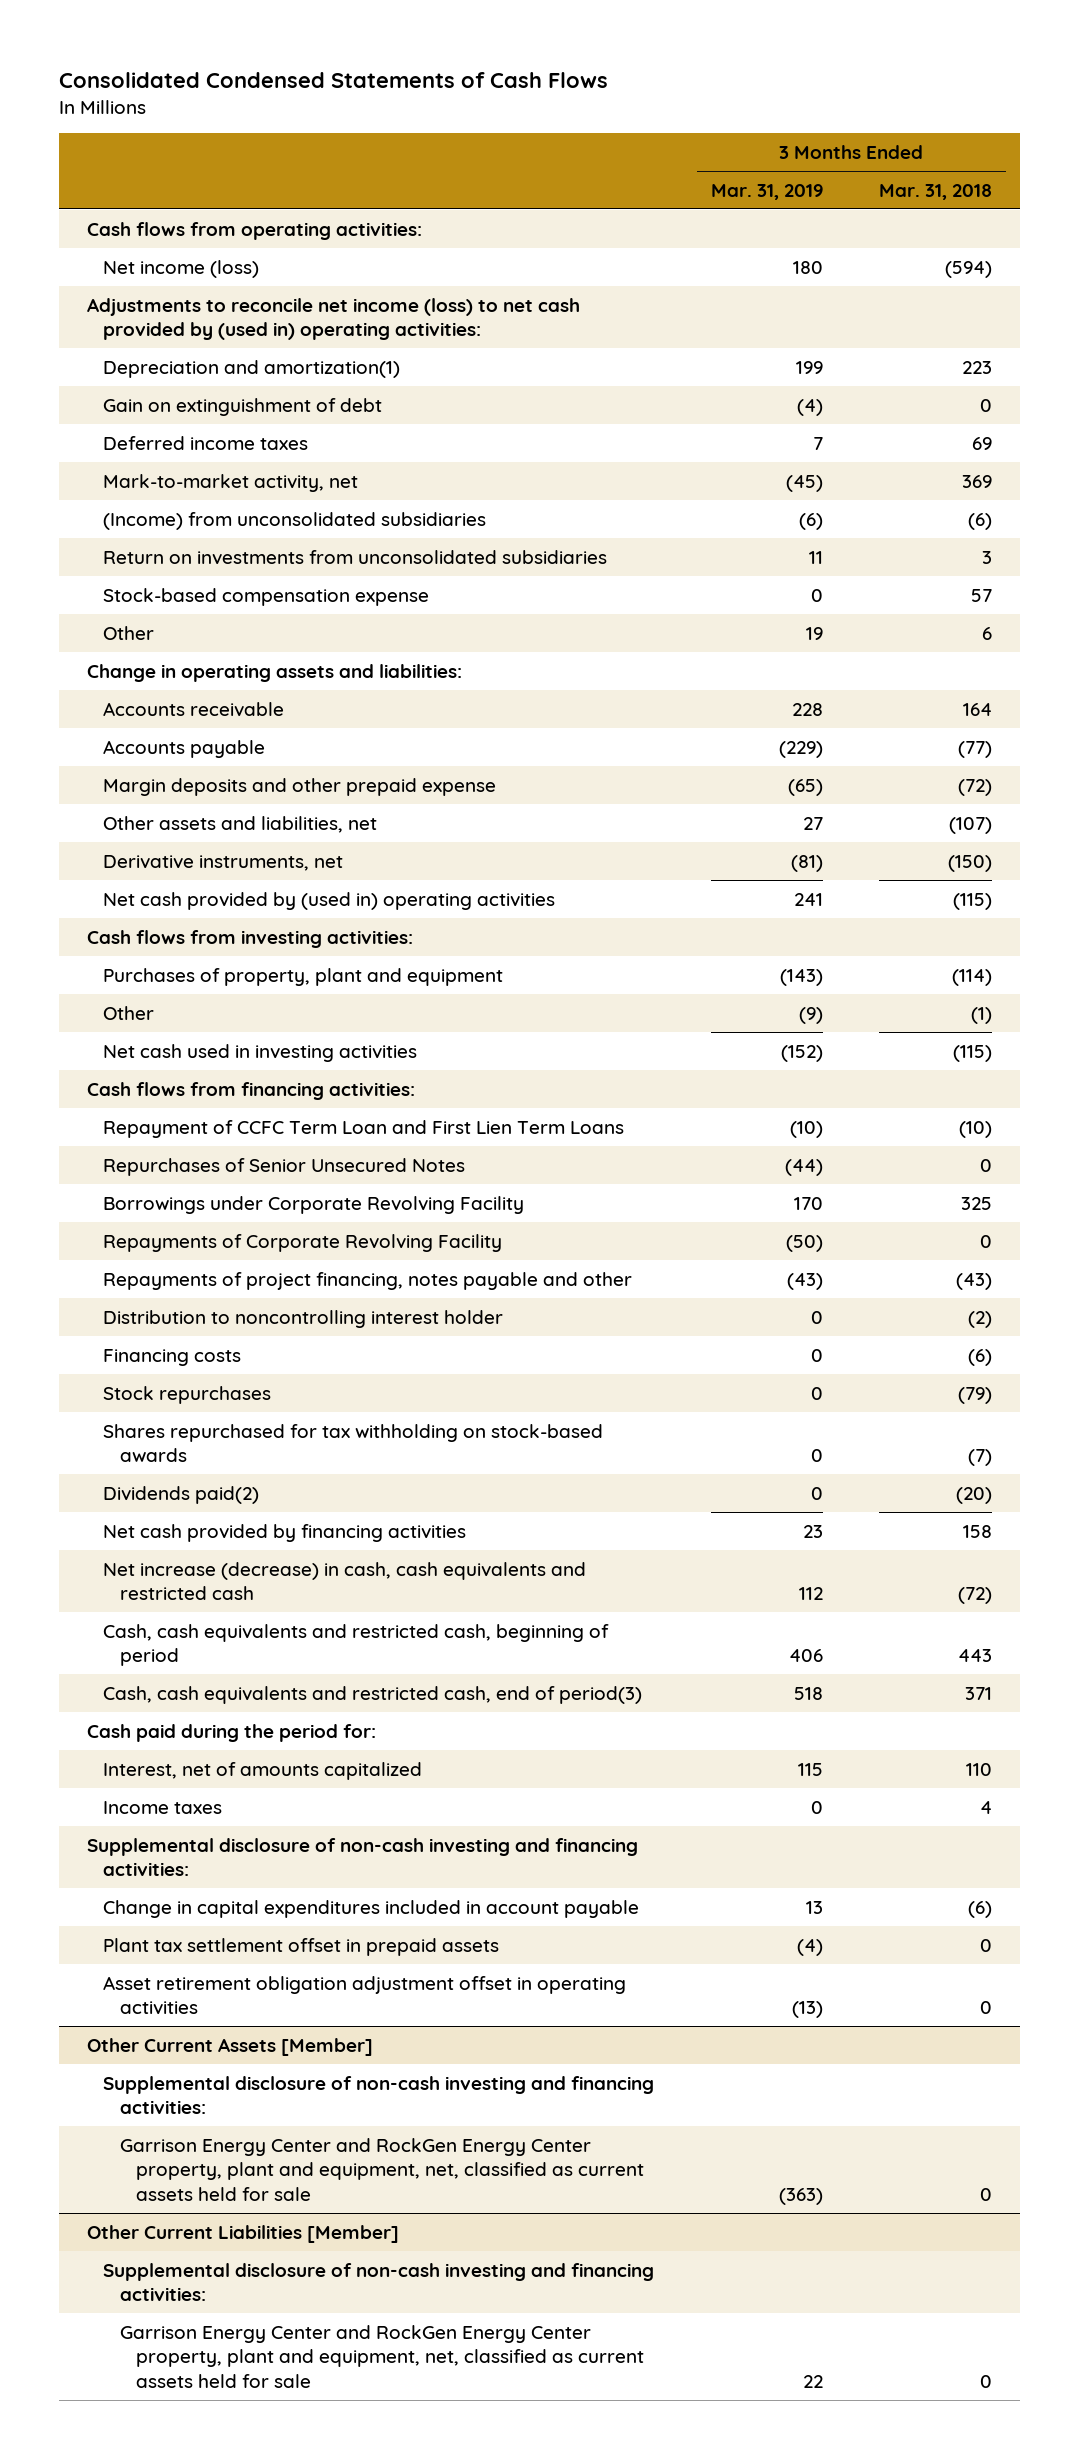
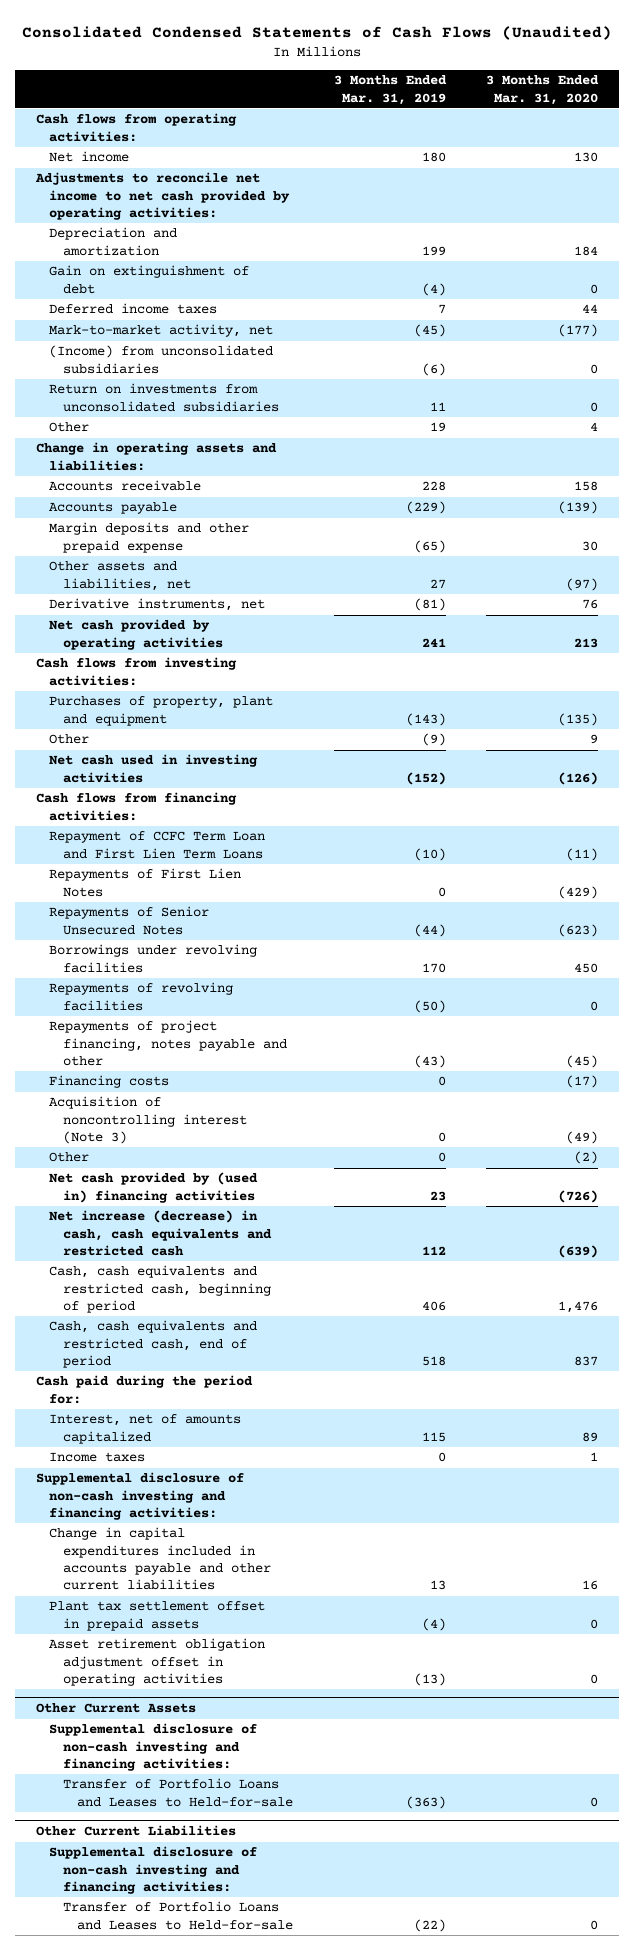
[58,72,608,89] Consolidated Condensed Statements of Cash Flows -> [21,25,612,40] Consolidated Condensed Statements of Cash Flows (Unaudited)
[878,183,992,200] Mar. 31, 2018 -> none
none -> [486,75,600,105] 3 Months Ended Mar. 31, 2020
[103,259,260,278] Net income (loss) -> [49,151,130,163] Net income
[86,297,580,341] Adjustments to reconcile net income (loss) to net cash provided by (used in) operating activities: -> [34,172,291,221] Adjustments to reconcile net income to net cash provided by operating activities:
[103,359,401,378] Depreciation and amortization(1) -> [49,227,178,256] Depreciation and amortization
[103,587,430,606] Stock-based compensation expense -> none
[103,891,556,910] Net cash provided by (used in) operating activities -> [49,619,224,650] Net cash provided by operating activities
none -> [49,868,242,897] Repayments of First Lien Notes
[103,1157,466,1176] Repurchases of Senior Unsecured Notes -> [49,906,210,935] Repayments of Senior Unsecured Notes
[103,1195,525,1214] Borrowings under Corporate Revolving Facility -> [49,944,258,973] Borrowings under revolving facilities
[103,1233,503,1252] Repayments of Corporate Revolving Facility -> [49,982,234,1011] Repayments of revolving facilities
[103,1309,504,1328] Distribution to noncontrolling interest holder -> none
[103,1385,272,1404] Stock repurchases -> none
[103,1423,604,1463] Shares repurchased for tax withholding on stock-based awards -> none
[103,1485,260,1504] Dividends paid(2) -> none
none -> [49,1096,248,1145] Acquisition of noncontrolling interest (Note 3)
none -> [49,1152,90,1163] Other
[103,1523,467,1542] Net cash provided by financing activities -> [49,1172,259,1203] Net cash provided by (used in) financing activities
[103,1685,643,1704] Cash, cash equivalents and restricted cash, end of period(3) -> [49,1320,258,1369] Cash, cash equivalents and restricted cash, end of period
[103,1899,640,1918] Change in capital expenditures included in account payable -> [49,1527,272,1591] Change in capital expenditures included in accounts payable and other current liabilities
[86,2037,373,2056] Other Current Assets [Member] -> [35,1703,196,1714] Other Current Assets
[119,2137,644,2201] Garrison Energy Center and RockGen Energy Center property, plant and equipment, net, classified as current assets held for sale -> [63,1778,294,1807] Transfer of Portfolio Loans and Leases to Held-for-sale
[86,2224,399,2243] Other Current Liabilities [Member] -> [35,1825,236,1837] Other Current Liabilities
[119,2324,644,2388] Garrison Energy Center and RockGen Energy Center property, plant and equipment, net, classified as current assets held for sale -> none
none -> [63,1901,294,1930] Transfer of Portfolio Loans and Leases to Held-for-sale

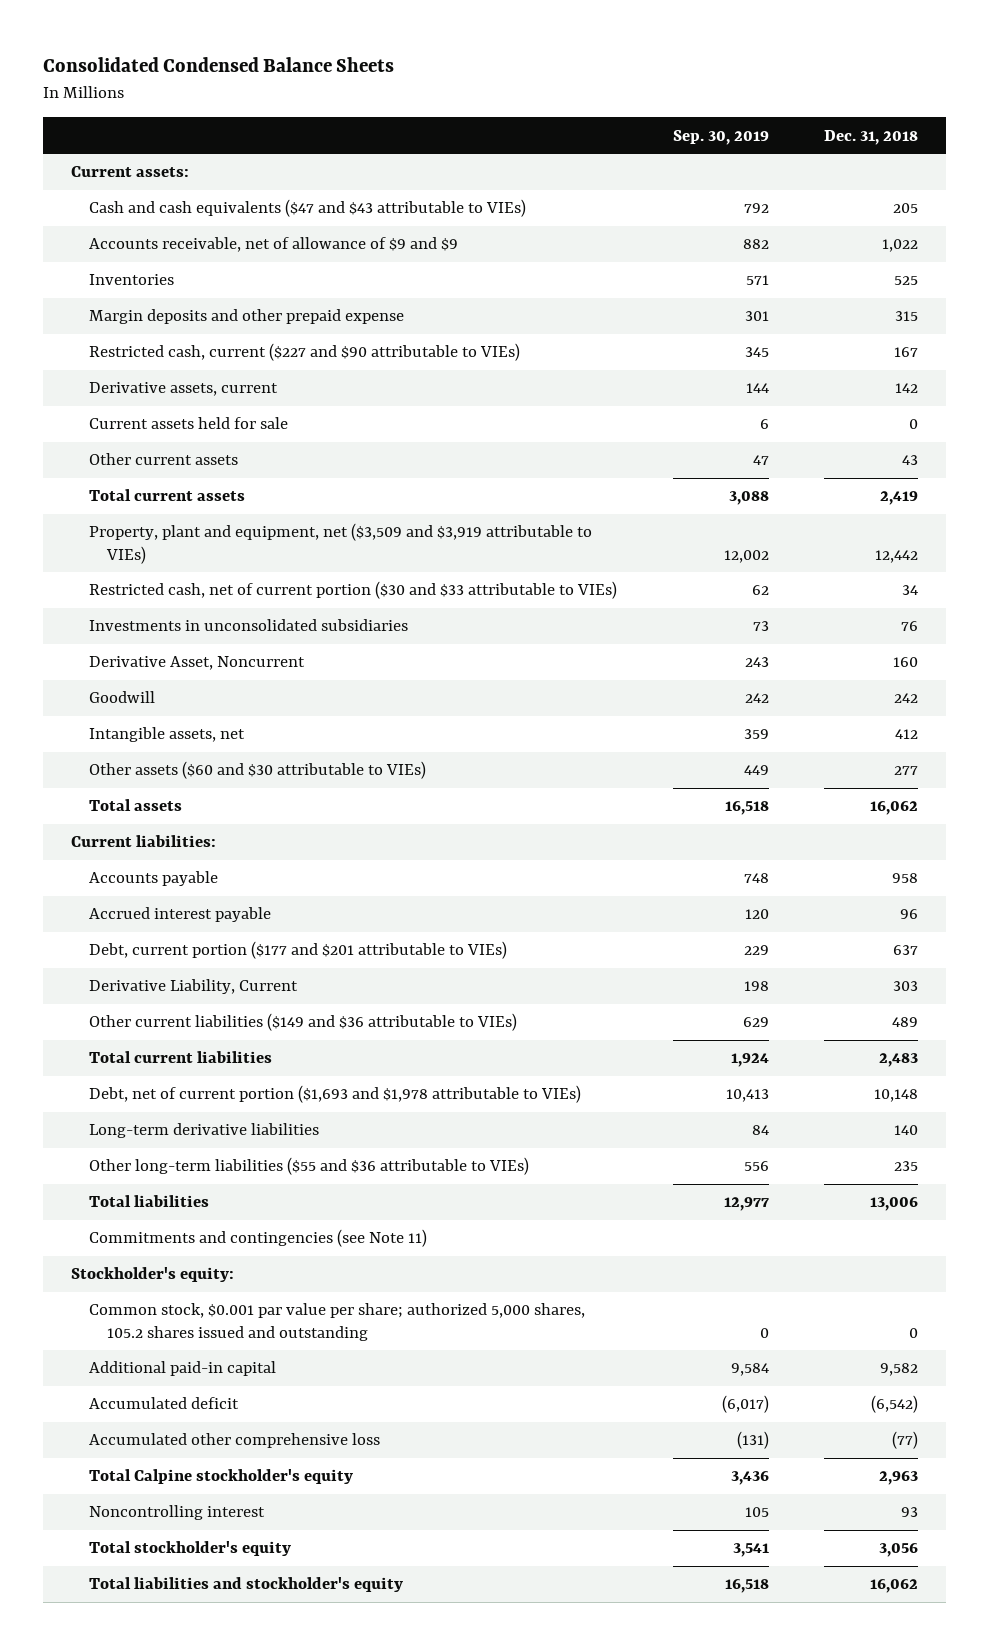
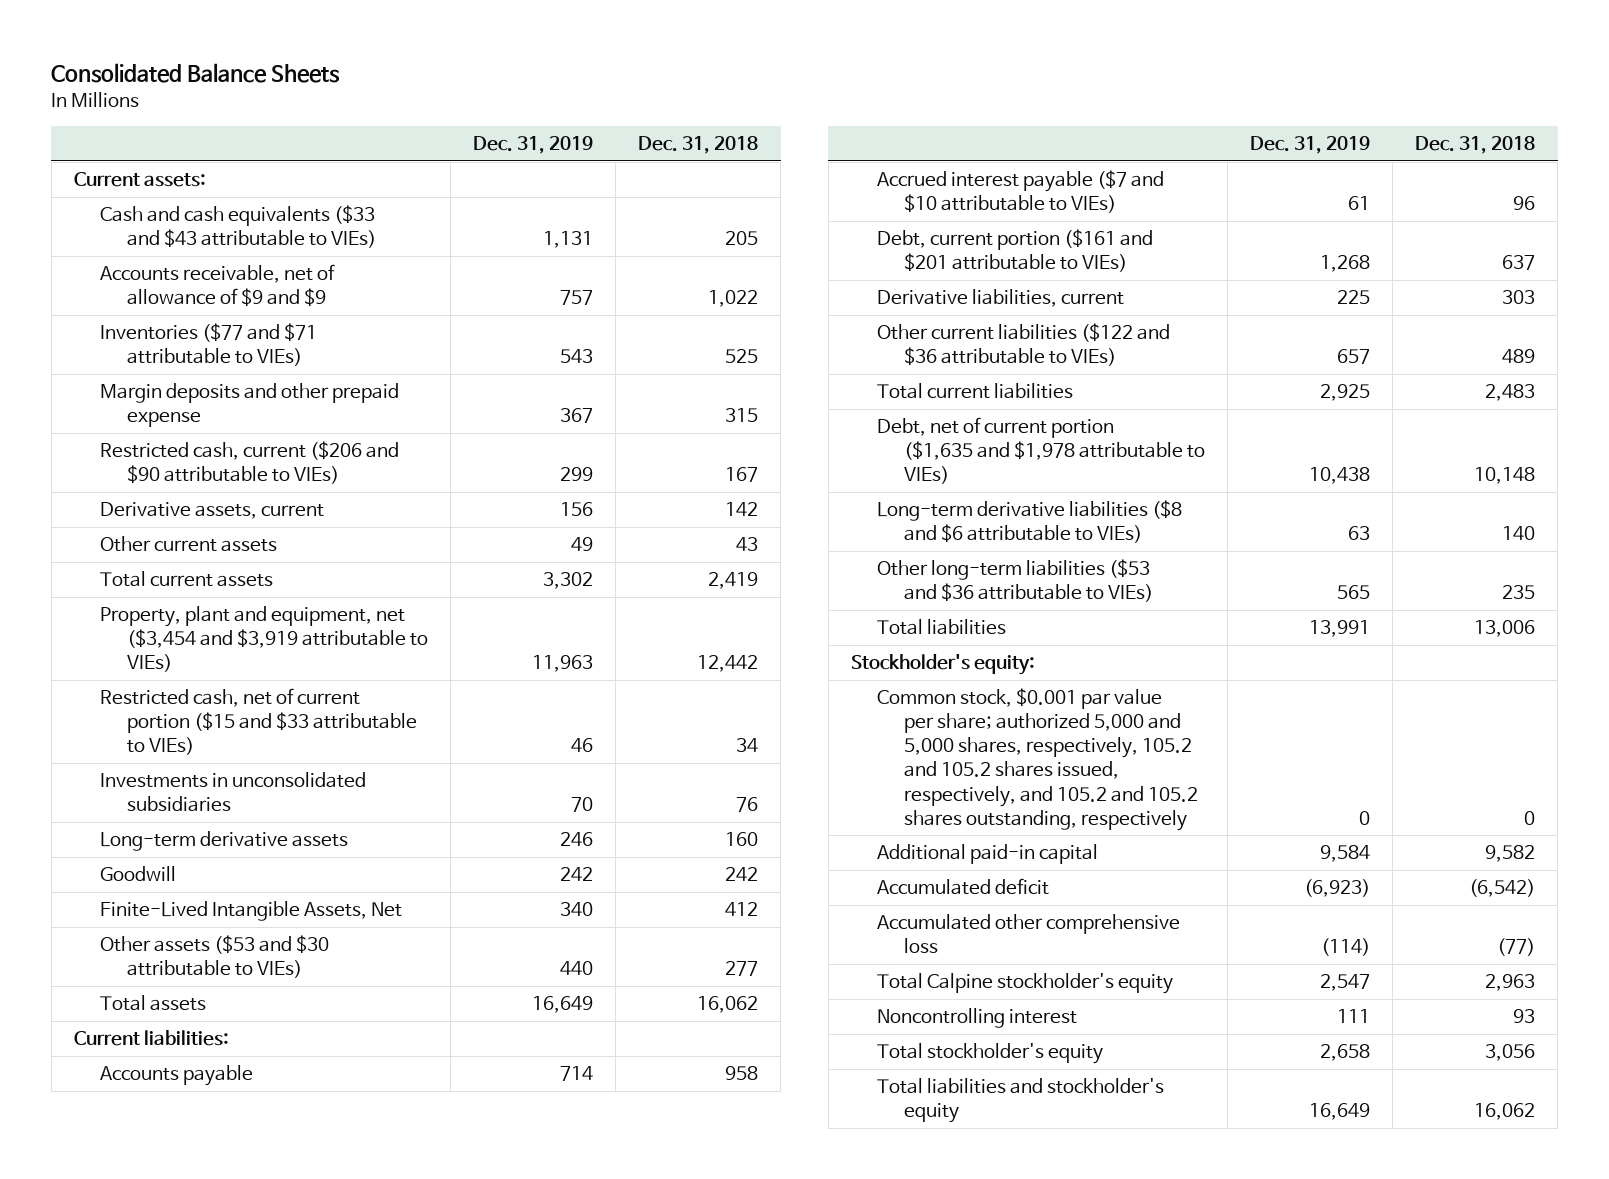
[42,57,394,73] Consolidated Condensed Balance Sheets -> [51,63,341,84] Consolidated Balance Sheets
[672,129,769,145] Sep. 30, 2019 -> none
none -> [472,136,593,155] Dec. 31, 2019
[88,199,526,218] Cash and cash equivalents ($47 and $43 attributable to VIEs) -> [100,205,376,249] Cash and cash equivalents ($33 and $43 attributable to VIEs)
[88,274,174,286] Inventories -> [100,323,318,367] Inventories ($77 and $71 attributable to VIEs)
[88,343,520,362] Restricted cash, current ($227 and $90 attributable to VIEs) -> [100,441,400,485] Restricted cash, current ($206 and $90 attributable to VIEs)
[88,417,288,430] Current assets held for sale -> none
[88,523,592,564] Property, plant and equipment, net ($3,509 and $3,919 attributable to VIEs) -> [100,606,428,673] Property, plant and equipment, net ($3,454 and $3,919 attributable to VIEs)
[88,581,617,600] Restricted cash, net of current portion ($30 and $33 attributable to VIEs) -> [100,688,417,756] Restricted cash, net of current portion ($15 and $33 attributable to VIEs)
[88,656,305,671] Derivative Asset, Noncurrent -> none
none -> [100,831,349,852] Long-term derivative assets
[88,727,245,743] Intangible assets, net -> [100,901,403,922] Finite-Lived Intangible Assets, Net
[88,761,426,780] Other assets ($60 and $30 attributable to VIEs) -> [100,935,330,979] Other assets ($53 and $30 attributable to VIEs)
[88,907,271,923] Accrued interest payable -> [877,170,1165,214] Accrued interest payable ($7 and $10 attributable to VIEs)
[88,941,507,960] Debt, current portion ($177 and $201 attributable to VIEs) -> [877,229,1154,273] Debt, current portion ($161 and $201 attributable to VIEs)
[88,979,298,995] Derivative Liability, Current -> [877,289,1125,308] Derivative liabilities, current
[88,1013,517,1032] Other current liabilities ($149 and $36 attributable to VIEs) -> [877,323,1171,367] Other current liabilities ($122 and $36 attributable to VIEs)
[88,1123,319,1139] Long-term derivative liabilities -> none
[88,1085,581,1104] Debt, net of current portion ($1,693 and $1,978 attributable to VIEs) -> [877,417,1205,485] Debt, net of current portion ($1,635 and $1,978 attributable to VIEs)
none -> [877,500,1183,544] Long-term derivative liabilities ($8 and $6 attributable to VIEs)
[88,1157,529,1176] Other long-term liabilities ($55 and $36 attributable to VIEs) -> [877,559,1153,603] Other long-term liabilities ($53 and $36 attributable to VIEs)
[88,1229,427,1248] Commitments and contingencies (see Note 11) -> none
[88,1303,585,1341] Common stock, $0.001 par value per share; authorized 5,000 shares, 105.2 shares issued and outstanding -> [877,688,1198,831] Common stock, $0.001 par value per share; authorized 5,000 and 5,000 shares, respectively, 105.2 and 105.2 shares issued, respectively, and 105.2 and 105.2 shares outstanding, respectively

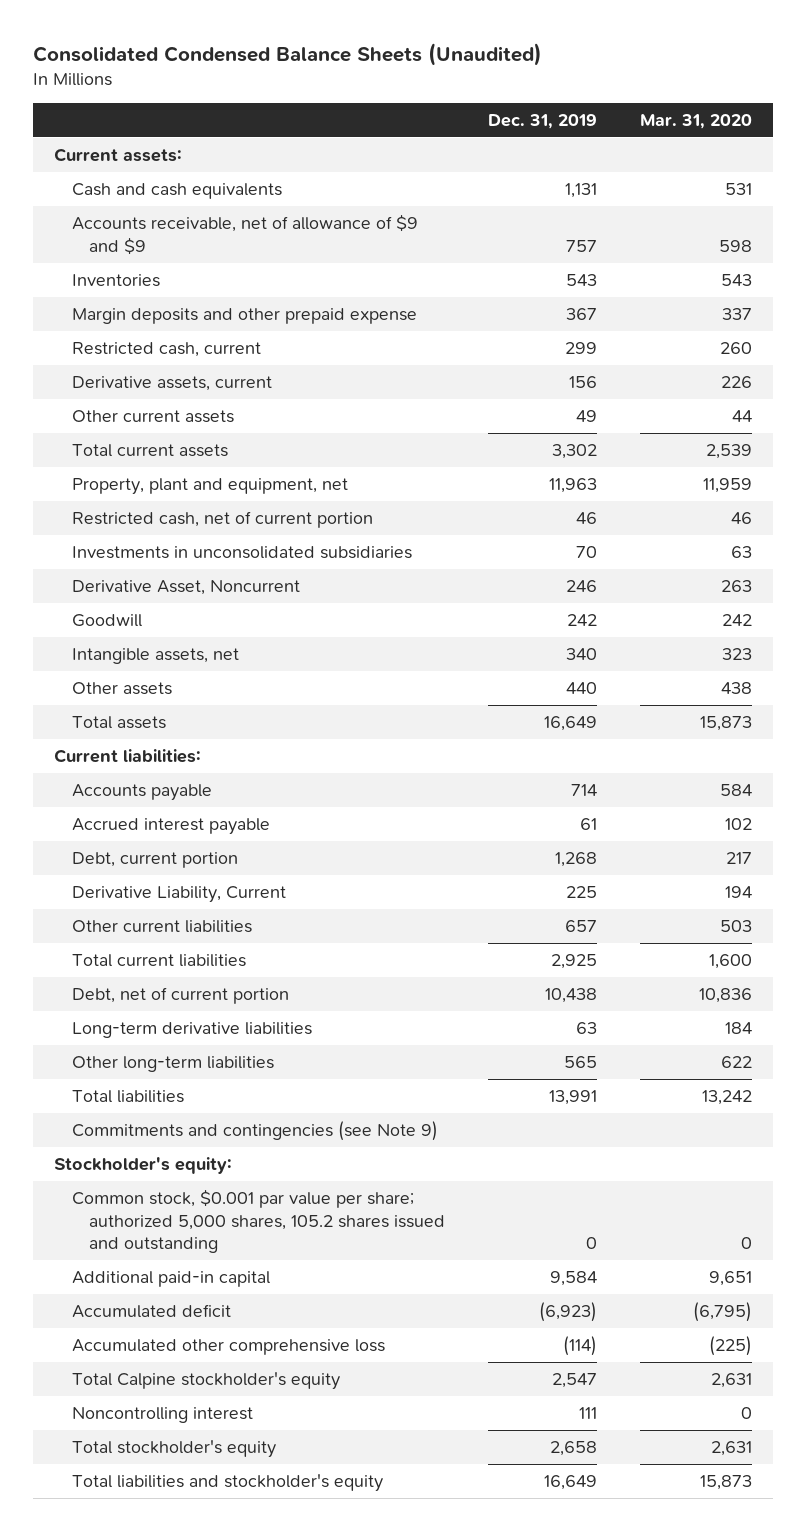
[51,63,341,84] Consolidated Balance Sheets -> [32,42,542,66] Consolidated Condensed Balance Sheets (Unaudited)
[638,136,759,155] Dec. 31, 2018 -> none
none -> [639,113,752,129] Mar. 31, 2020
[100,205,376,249] Cash and cash equivalents ($33 and $43 attributable to VIEs) -> [71,183,282,200] Cash and cash equivalents
[100,323,318,367] Inventories ($77 and $71 attributable to VIEs) -> [71,274,160,288] Inventories
[100,441,400,485] Restricted cash, current ($206 and $90 attributable to VIEs) -> [71,342,261,358] Restricted cash, current
[100,606,428,673] Property, plant and equipment, net ($3,454 and $3,919 attributable to VIEs) -> [71,478,348,496] Property, plant and equipment, net
[100,688,417,756] Restricted cash, net of current portion ($15 and $33 attributable to VIEs) -> [71,511,373,529] Restricted cash, net of current portion
[100,831,349,852] Long-term derivative assets -> [71,580,300,596] Derivative Asset, Noncurrent
[100,901,403,922] Finite-Lived Intangible Assets, Net -> [71,648,239,665] Intangible assets, net
[100,935,330,979] Other assets ($53 and $30 attributable to VIEs) -> [71,682,172,696] Other assets
[877,170,1165,214] Accrued interest payable ($7 and $10 attributable to VIEs) -> [71,818,270,836] Accrued interest payable
[877,229,1154,273] Debt, current portion ($161 and $201 attributable to VIEs) -> [71,852,238,869] Debt, current portion
[877,289,1125,308] Derivative liabilities, current -> [71,886,286,904] Derivative Liability, Current
[877,323,1171,367] Other current liabilities ($122 and $36 attributable to VIEs) -> [71,920,252,934] Other current liabilities
[877,500,1183,544] Long-term derivative liabilities ($8 and $6 attributable to VIEs) -> none
[877,417,1205,485] Debt, net of current portion ($1,635 and $1,978 attributable to VIEs) -> [71,987,289,1005] Debt, net of current portion
none -> [71,1022,312,1039] Long-term derivative liabilities
[877,559,1153,603] Other long-term liabilities ($53 and $36 attributable to VIEs) -> [71,1056,274,1073] Other long-term liabilities
none -> [71,1121,438,1142] Commitments and contingencies (see Note 9)
[877,688,1198,831] Common stock, $0.001 par value per share; authorized 5,000 and 5,000 shares, respectively, 105.2 and 105.2 shares issued, respectively, and 105.2 and 105.2 shares outstanding, respectively -> [71,1189,445,1254] Common stock, $0.001 par value per share; authorized 5,000 shares, 105.2 shares issued and outstanding

